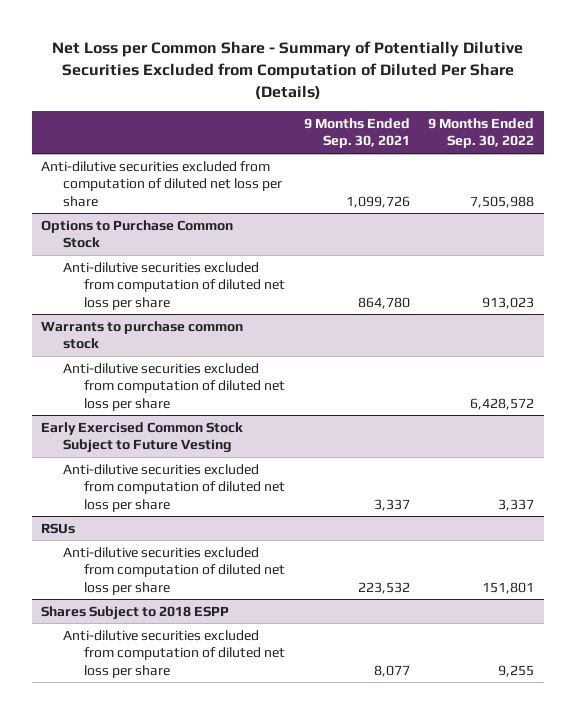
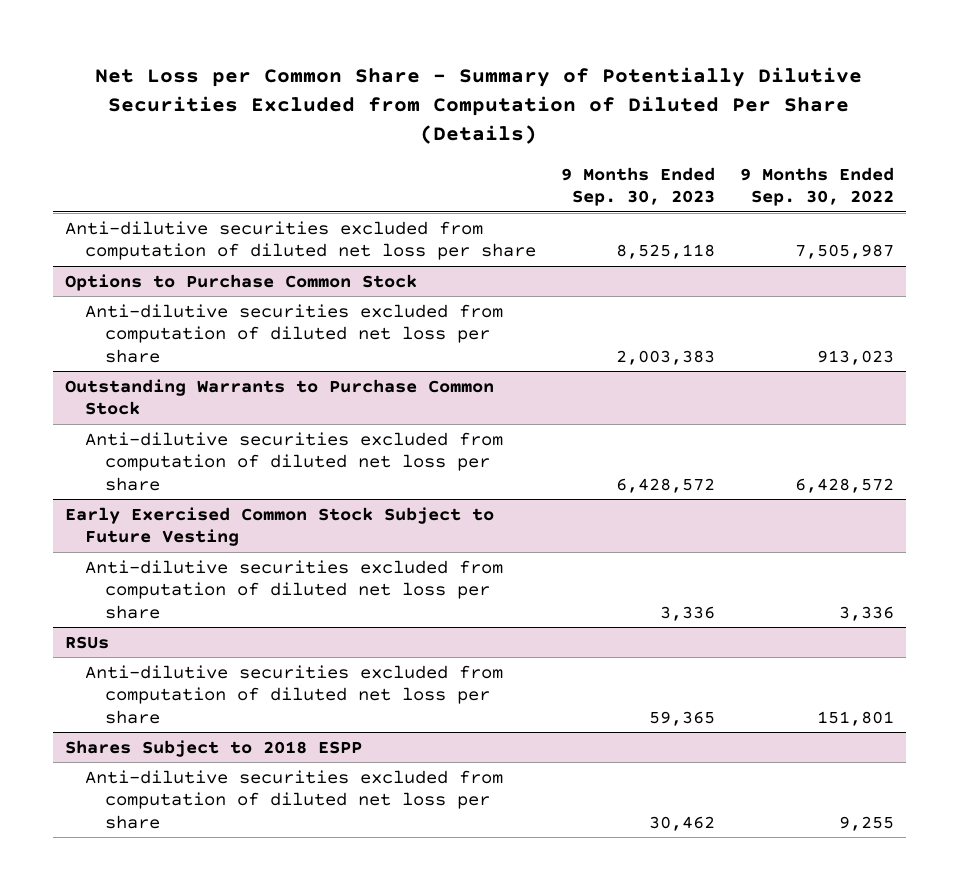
[303,118,410,149] 9 Months Ended Sep. 30, 2021 -> none
none -> [560,166,715,207] 9 Months Ended Sep. 30, 2023
[470,195,535,208] 7,505,988 -> [794,244,894,260] 7,505,987
[40,320,243,350] Warrants to purchase common stock -> [65,378,495,416] Outstanding Warrants to Purchase Common Stock
[498,498,535,511] 3,337 -> [838,605,894,621] 3,336

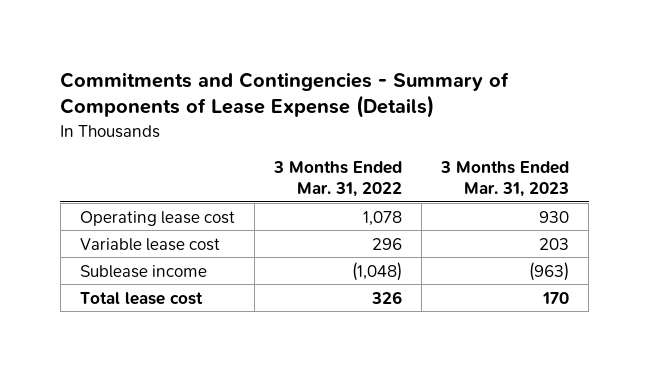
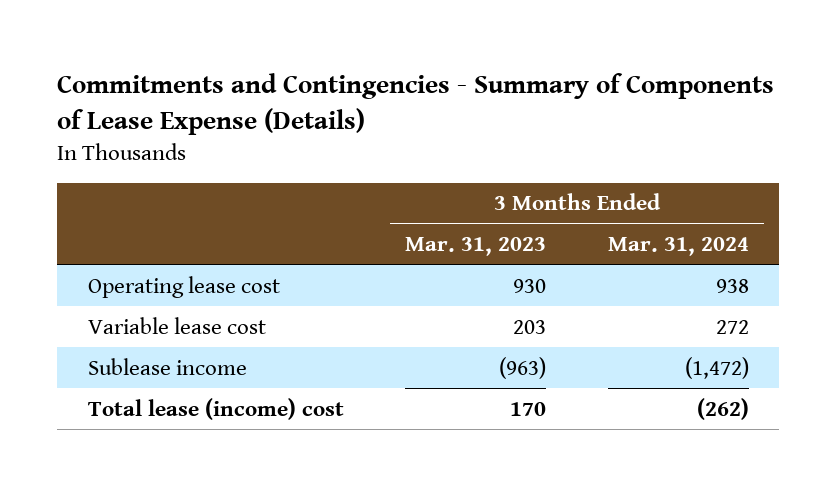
[272,161,402,197] 3 Months Ended Mar. 31, 2022 -> none
none -> [607,237,749,257] Mar. 31, 2024
[79,291,203,305] Total lease cost -> [88,397,345,420] Total lease (income) cost

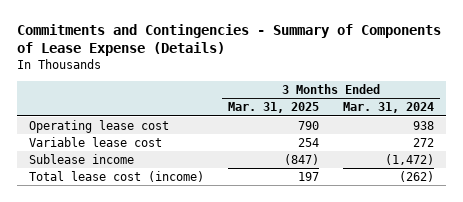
[405,237,547,257] Mar. 31, 2023 -> none
none -> [227,102,319,114] Mar. 31, 2025
[88,397,345,420] Total lease (income) cost -> [28,170,204,182] Total lease cost (income)

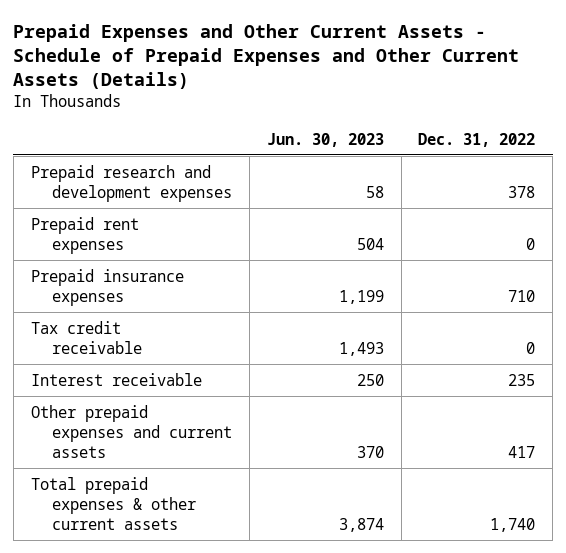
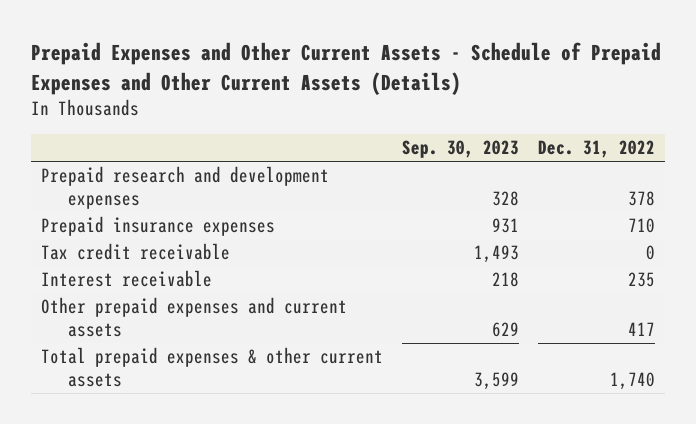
[266,132,384,147] Jun. 30, 2023 -> none
none -> [401,140,519,159] Sep. 30, 2023
[30,216,139,254] Prepaid rent expenses -> none

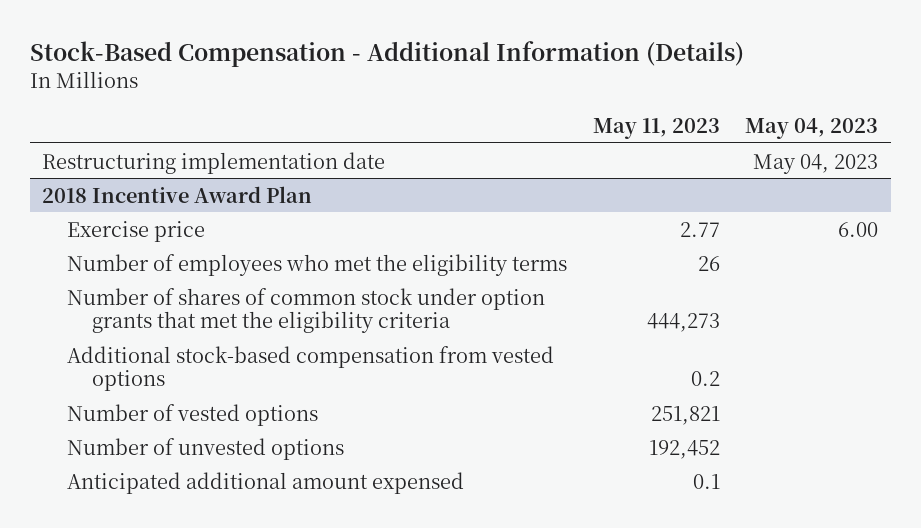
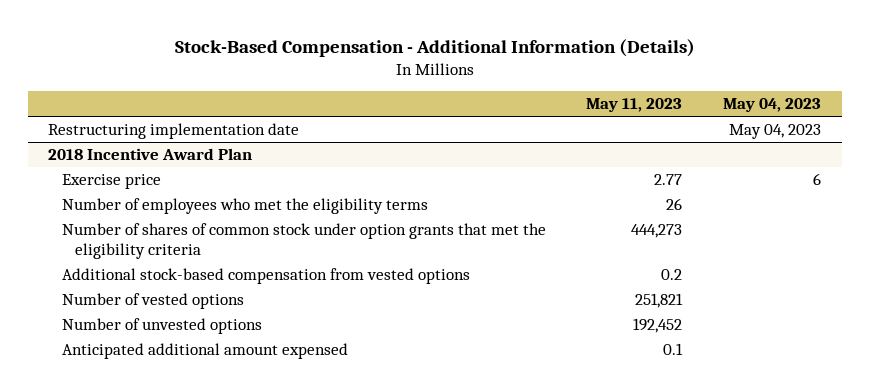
[838,221,879,237] 6.00 -> [813,173,822,186] 6

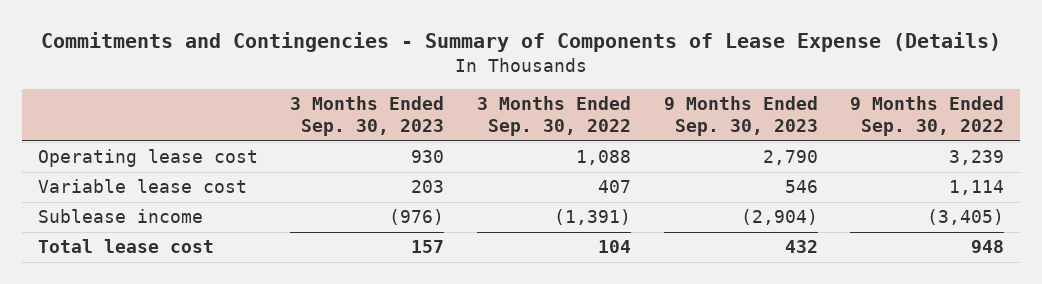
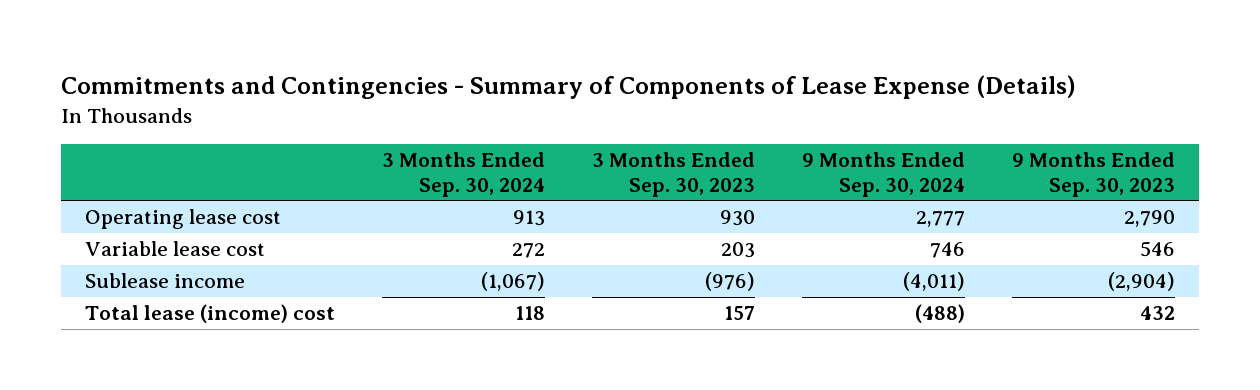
[477,96,632,137] 3 Months Ended Sep. 30, 2022 -> none
[850,96,1005,137] 9 Months Ended Sep. 30, 2022 -> none
none -> [381,151,545,197] 3 Months Ended Sep. 30, 2024
none -> [802,151,966,197] 9 Months Ended Sep. 30, 2024
[37,239,214,254] Total lease cost -> [84,304,335,324] Total lease (income) cost

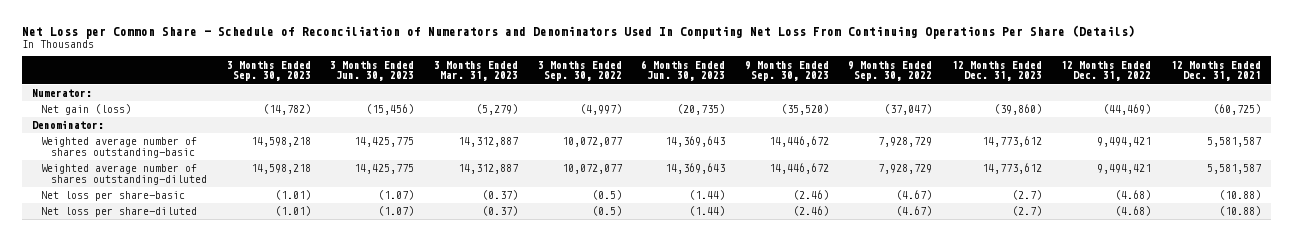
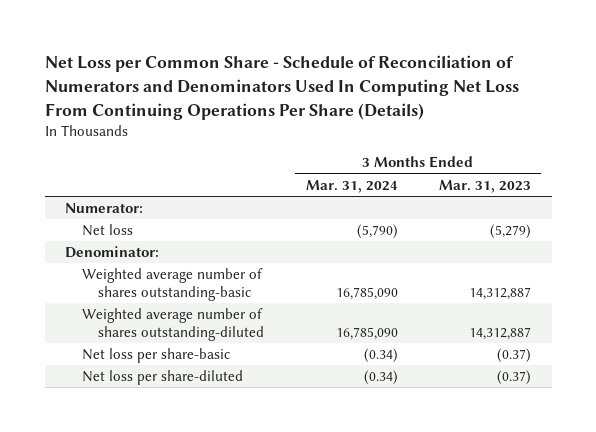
[226,60,311,82] 3 Months Ended Sep. 30, 2023 -> none
[330,60,415,82] 3 Months Ended Jun. 30, 2023 -> none
[537,60,622,82] 3 Months Ended Sep. 30, 2022 -> none
[641,59,726,82] 6 Months Ended Jun. 30, 2023 -> none
[744,60,829,82] 9 Months Ended Sep. 30, 2023 -> none
[848,60,933,82] 9 Months Ended Sep. 30, 2022 -> none
[951,60,1042,82] 12 Months Ended Dec. 31, 2023 -> none
[1061,60,1152,82] 12 Months Ended Dec. 31, 2022 -> none
[1170,60,1261,82] 12 Months Ended Dec. 31, 2021 -> none
none -> [305,179,398,193] Mar. 31, 2024
[41,104,132,116] Net gain (loss) -> [81,224,133,237] Net loss

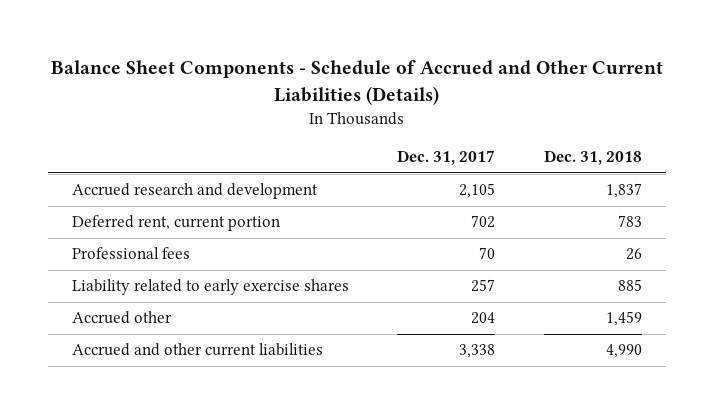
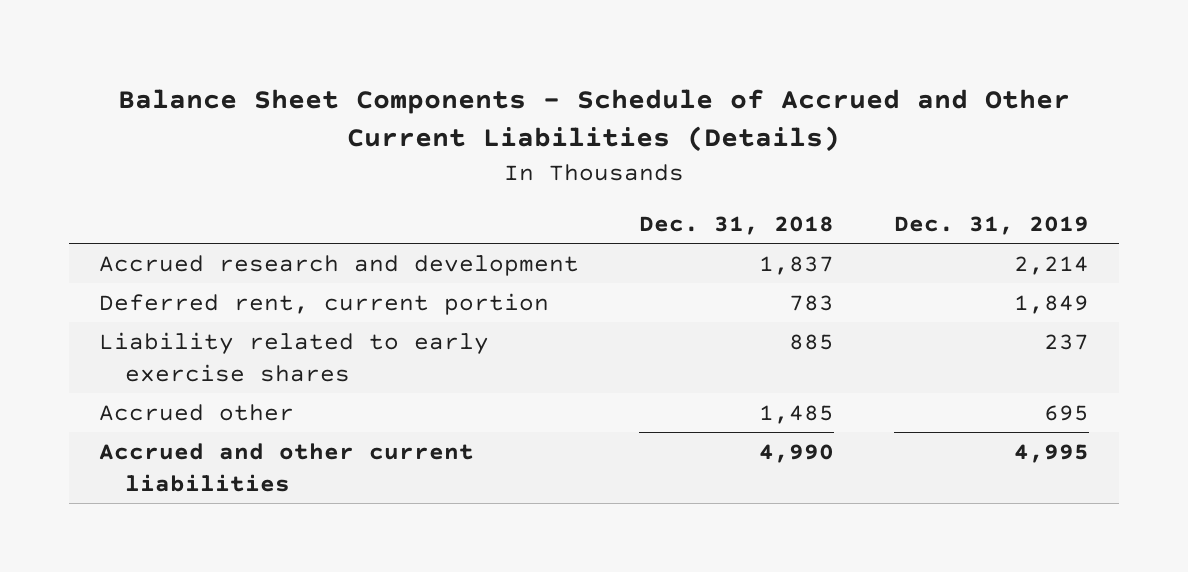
[397,150,496,166] Dec. 31, 2017 -> none
none -> [894,216,1090,236] Dec. 31, 2019
[72,247,191,260] Professional fees -> none
[605,311,642,327] 1,459 -> [759,404,835,424] 1,485

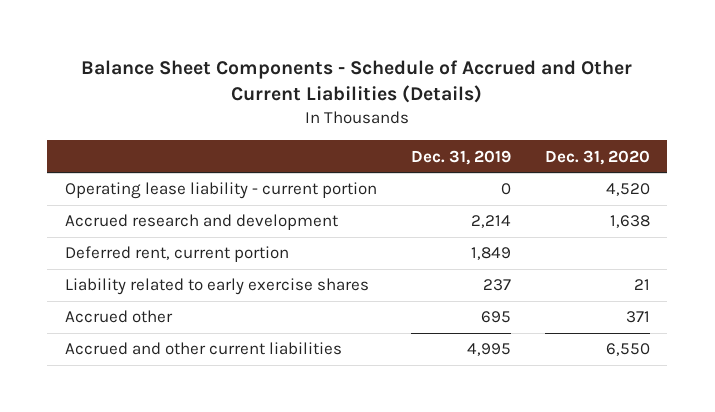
[639,216,835,236] Dec. 31, 2018 -> none
none -> [545,149,651,165] Dec. 31, 2020
none -> [64,182,377,200] Operating lease liability - current portion

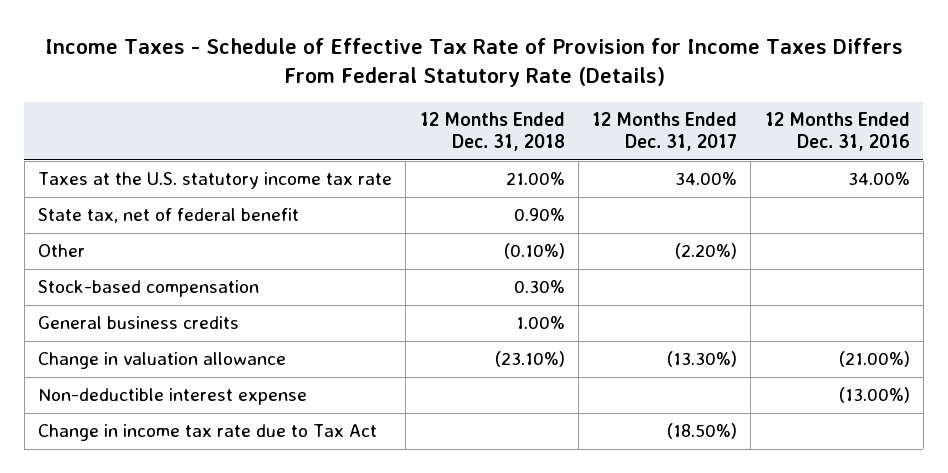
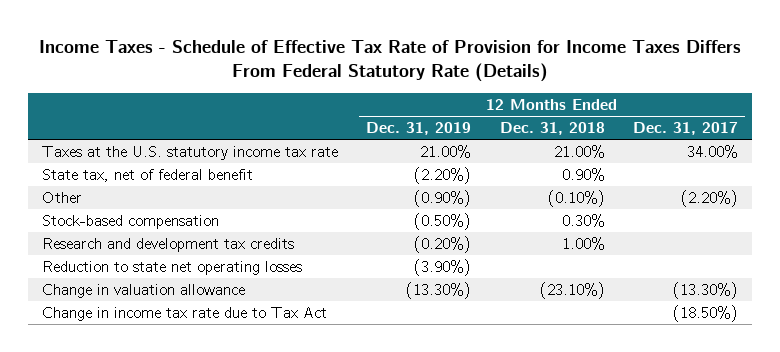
[764,112,910,152] 12 Months Ended Dec. 31, 2016 -> none
none -> [366,122,472,136] Dec. 31, 2019
[38,316,240,330] General business credits -> none
none -> [42,237,295,252] Research and development tax credits
none -> [42,260,303,275] Reduction to state net operating losses
[38,388,308,406] Non-deductible interest expense -> none

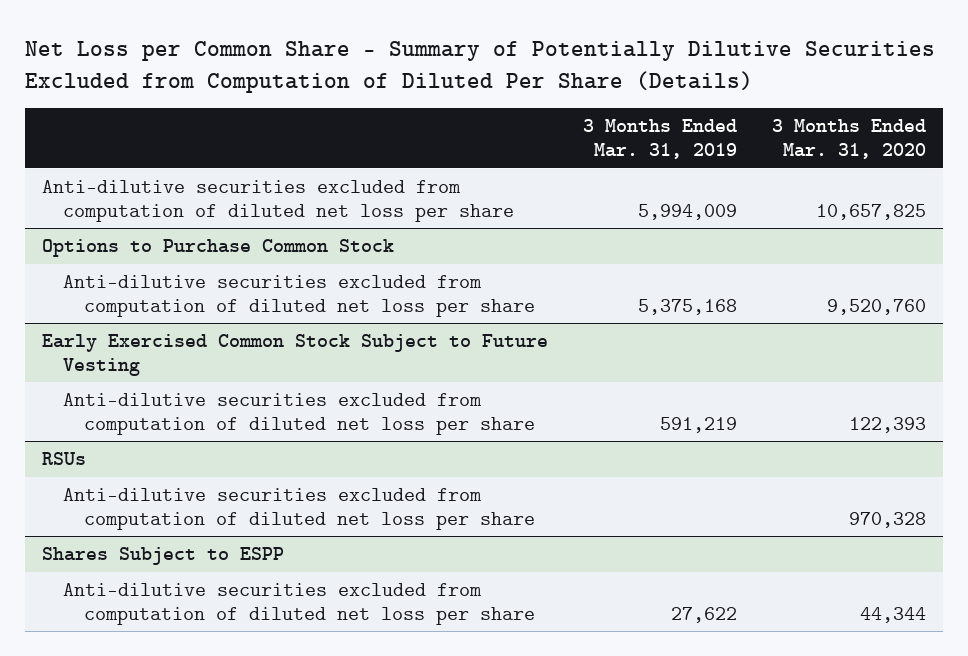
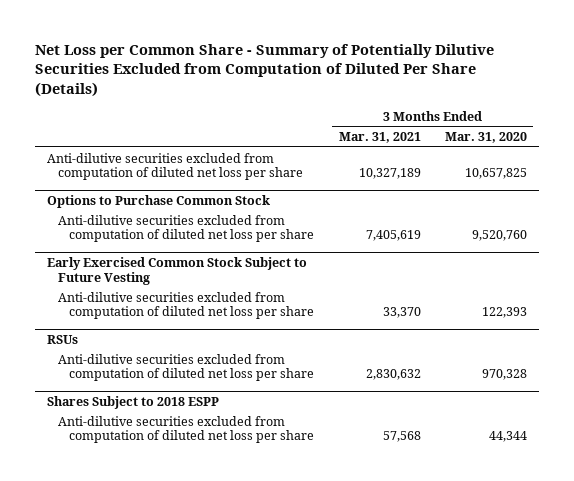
[583,119,738,159] 3 Months Ended Mar. 31, 2019 -> none
none -> [338,132,421,144] Mar. 31, 2021
[42,547,285,566] Shares Subject to ESPP -> [47,395,220,409] Shares Subject to 2018 ESPP

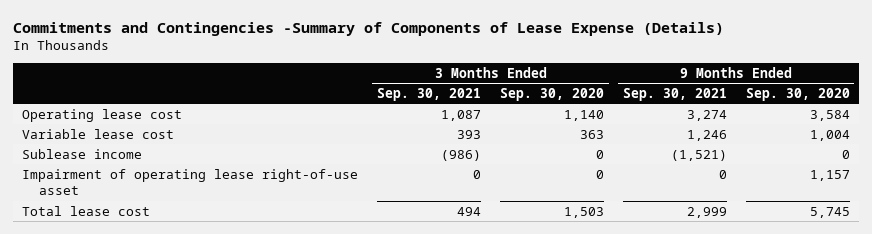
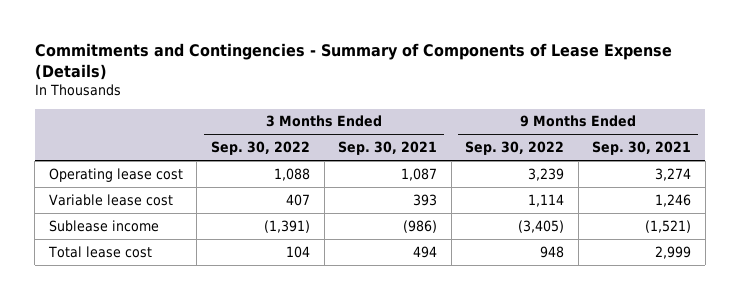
[12,21,724,36] Commitments and Contingencies -Summary of Components of Lease Expense (Details) -> [34,42,672,80] Commitments and Contingencies - Summary of Components of Lease Expense (Details)
[499,87,604,101] Sep. 30, 2020 -> none
[745,87,850,101] Sep. 30, 2020 -> none
none -> [211,141,311,156] Sep. 30, 2022
none -> [465,141,565,156] Sep. 30, 2022
[22,168,359,196] Impairment of operating lease right-of-use asset -> none

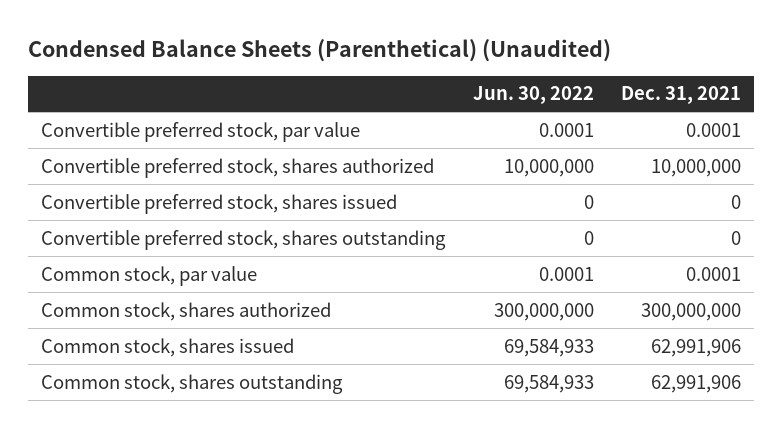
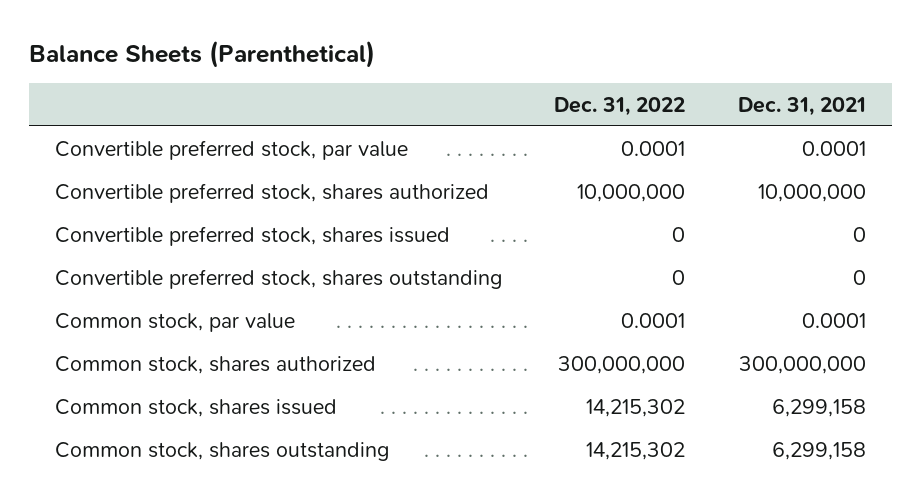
[27,38,611,62] Condensed Balance Sheets (Parenthetical) (Unaudited) -> [28,39,375,68] Balance Sheets (Parenthetical)
[472,86,594,105] Jun. 30, 2022 -> none
none -> [554,96,686,116] Dec. 31, 2022
[650,338,741,357] 62,991,906 -> [771,398,866,417] 6,299,158
[650,374,741,393] 62,991,906 -> [771,441,866,460] 6,299,158

